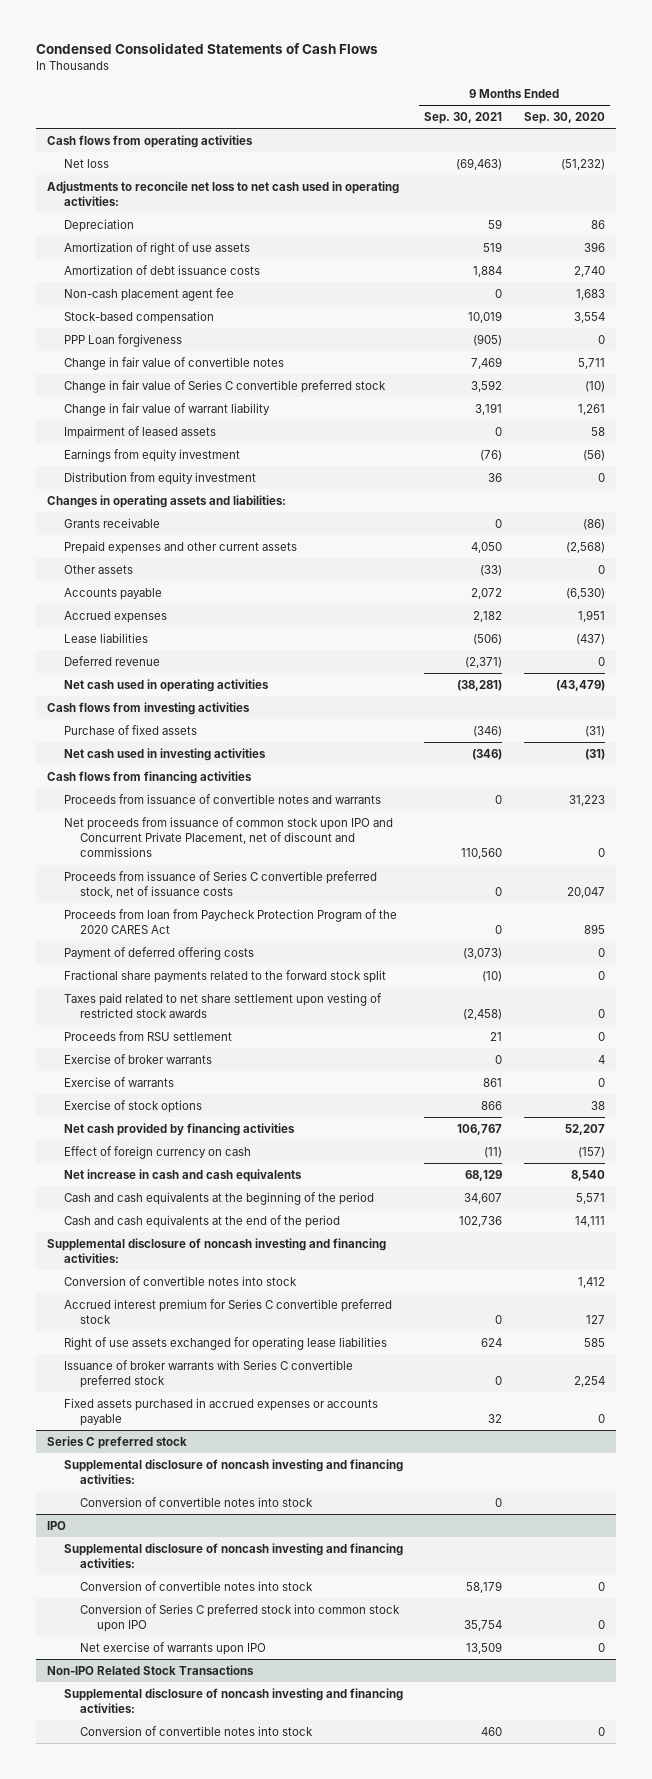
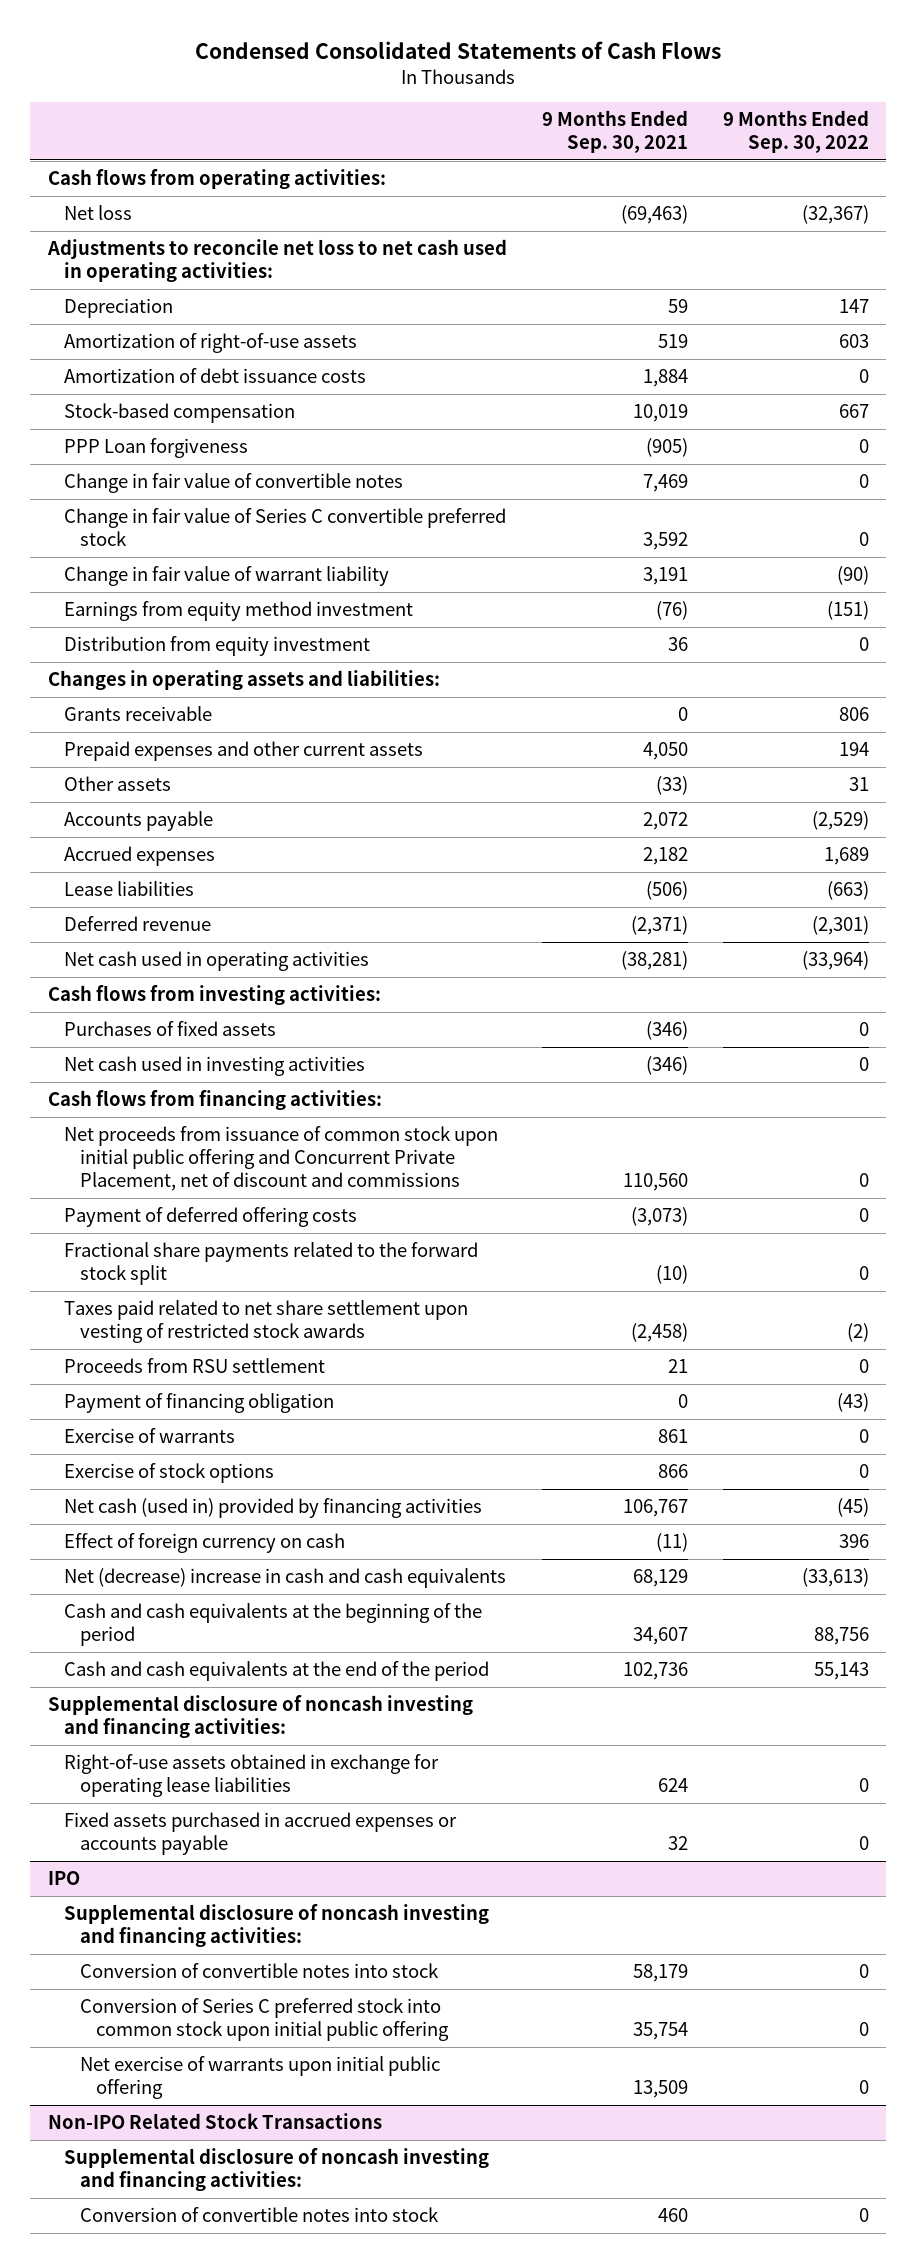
[523,112,605,125] Sep. 30, 2020 -> none
none -> [722,110,869,154] 9 Months Ended Sep. 30, 2022
[46,134,253,148] Cash flows from operating activities -> [47,169,386,190] Cash flows from operating activities:
[63,241,250,255] Amortization of right of use assets -> [63,333,357,354] Amortization of right-of-use assets
[63,287,234,301] Non-cash placement agent fee -> none
[63,425,216,439] Impairment of leased assets -> none
[63,448,240,462] Earnings from equity investment -> [63,601,413,622] Earnings from equity method investment
[46,701,250,715] Cash flows from investing activities -> [47,985,381,1006] Cash flows from investing activities:
[63,724,197,735] Purchase of fixed assets -> [63,1021,276,1037] Purchases of fixed assets
[63,793,381,804] Proceeds from issuance of convertible notes and warrants -> none
[63,870,377,899] Proceeds from issuance of Series C convertible preferred stock, net of issuance costs -> none
[63,908,397,935] Proceeds from loan from Paycheck Protection Program of the 2020 CARES Act -> none
[46,770,252,784] Cash flows from financing activities -> [47,1090,382,1111] Cash flows from financing activities:
[63,816,393,858] Net proceeds from issuance of common stock upon IPO and Concurrent Private Placement, net of discount and commissions -> [63,1126,498,1191] Net proceeds from issuance of common stock upon initial public offering and Concurrent Private Placement, net of discount and commissions
[63,1053,212,1064] Exercise of broker warrants -> none
none -> [63,1393,334,1414] Payment of financing obligation
[63,1122,295,1136] Net cash provided by financing activities -> [63,1498,482,1519] Net cash (used in) provided by financing activities
[63,1168,302,1182] Net increase in cash and cash equivalents -> [63,1568,506,1589] Net (decrease) increase in cash and cash equivalents
[63,1275,297,1286] Conversion of convertible notes into stock -> none
[63,1298,392,1325] Accrued interest premium for Series C convertible preferred stock -> none
[63,1359,353,1389] Issuance of broker warrants with Series C convertible preferred stock -> none
[63,1336,387,1350] Right of use assets exchanged for operating lease liabilities -> [63,1754,439,1798] Right-of-use assets obtained in exchange for operating lease liabilities
[46,1435,187,1449] Series C preferred stock -> none
[63,1458,403,1485] Supplemental disclosure of noncash investing and financing activities: -> none
[80,1496,314,1507] Conversion of convertible notes into stock -> none
[80,1603,401,1633] Conversion of Series C preferred stock into common stock upon IPO -> [79,1998,449,2042] Conversion of Series C preferred stock into common stock upon initial public offering
[80,1641,267,1655] Net exercise of warrants upon IPO -> [79,2056,440,2100] Net exercise of warrants upon initial public offering

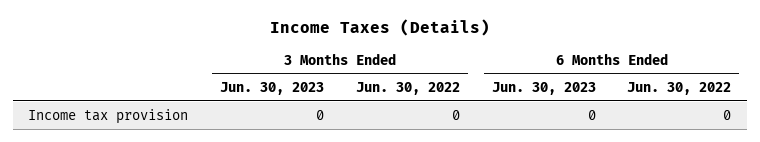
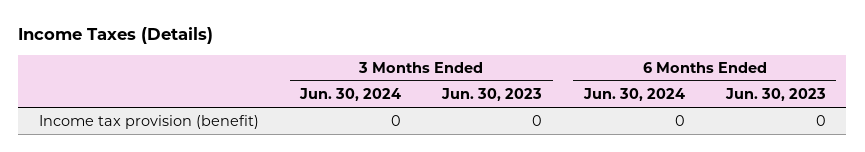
[355,81,460,95] Jun. 30, 2022 -> none
[627,81,732,95] Jun. 30, 2022 -> none
none -> [298,88,401,102] Jun. 30, 2024
none -> [582,88,685,102] Jun. 30, 2024
[28,109,189,125] Income tax provision -> [38,115,259,130] Income tax provision (benefit)

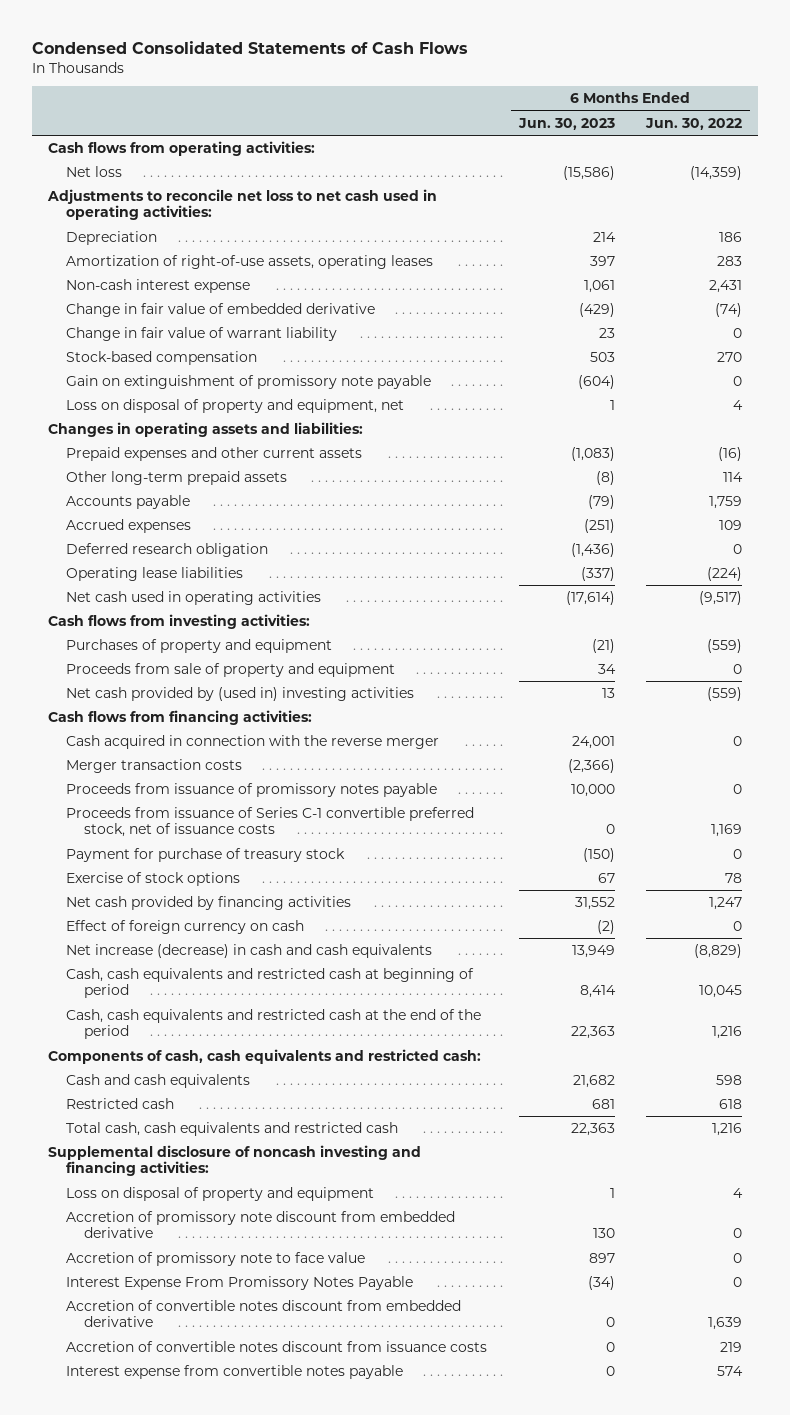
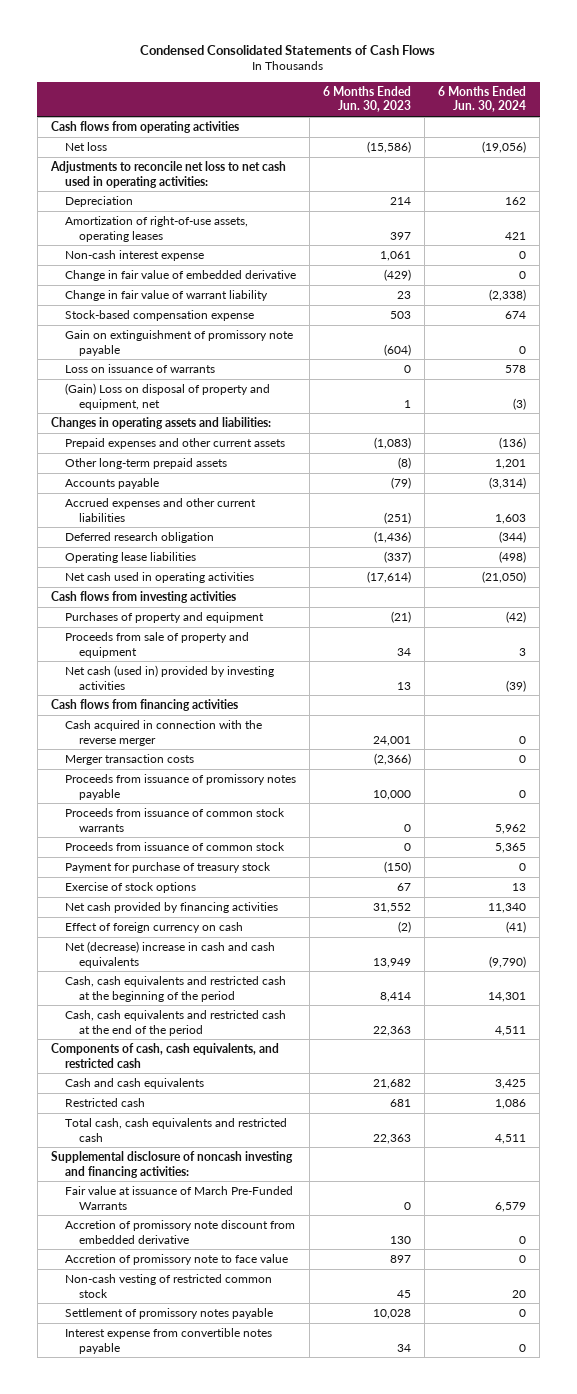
[645,117,743,130] Jun. 30, 2022 -> none
none -> [438,85,527,113] 6 Months Ended Jun. 30, 2024
[48,141,316,157] Cash flows from operating activities: -> [50,121,239,134] Cash flows from operating activities
[66,351,258,366] Stock-based compensation -> [64,310,254,322] Stock-based compensation expense
none -> [64,364,215,374] Loss on issuance of warrants
[66,399,405,414] Loss on disposal of property and equipment, net -> [64,383,270,410] (Gain) Loss on disposal of property and equipment, net
[66,519,192,534] Accrued expenses -> [64,498,256,522] Accrued expenses and other current liabilities
[48,614,311,630] Cash flows from investing activities: -> [50,591,236,604] Cash flows from investing activities
[66,687,415,702] Net cash provided by (used in) investing activities -> [64,665,274,690] Net cash (used in) provided by investing activities
[48,710,313,726] Cash flows from financing activities: -> [50,699,238,712] Cash flows from financing activities
[66,807,475,838] Proceeds from issuance of Series C-1 convertible preferred stock, net of issuance costs -> none
none -> [64,808,285,832] Proceeds from issuance of common stock warrants
none -> [64,842,285,852] Proceeds from issuance of common stock
[66,944,433,959] Net increase (decrease) in cash and cash equivalents -> [64,941,275,968] Net (decrease) increase in cash and cash equivalents
[66,968,475,999] Cash, cash equivalents and restricted cash at beginning of period -> [64,976,286,1002] Cash, cash equivalents and restricted cash at the beginning of the period
[48,1049,482,1065] Components of cash, cash equivalents and restricted cash: -> [50,1043,279,1068] Components of cash, cash equivalents, and restricted cash
[66,1187,375,1202] Loss on disposal of property and equipment -> none
none -> [64,1186,293,1210] Fair value at issuance of March Pre-Funded Warrants
[66,1300,462,1328] Accretion of convertible notes discount from embedded derivative -> none
[66,1341,488,1353] Accretion of convertible notes discount from issuance costs -> none
[66,1365,404,1380] Interest expense from convertible notes payable -> none
none -> [64,1274,272,1298] Non-cash vesting of restricted common stock
none -> [64,1308,273,1320] Settlement of promissory notes payable
[66,1276,414,1291] Interest Expense From Promissory Notes Payable -> [64,1328,272,1354] Interest expense from convertible notes payable
[587,1276,615,1291] (34) -> [396,1343,411,1352] 34

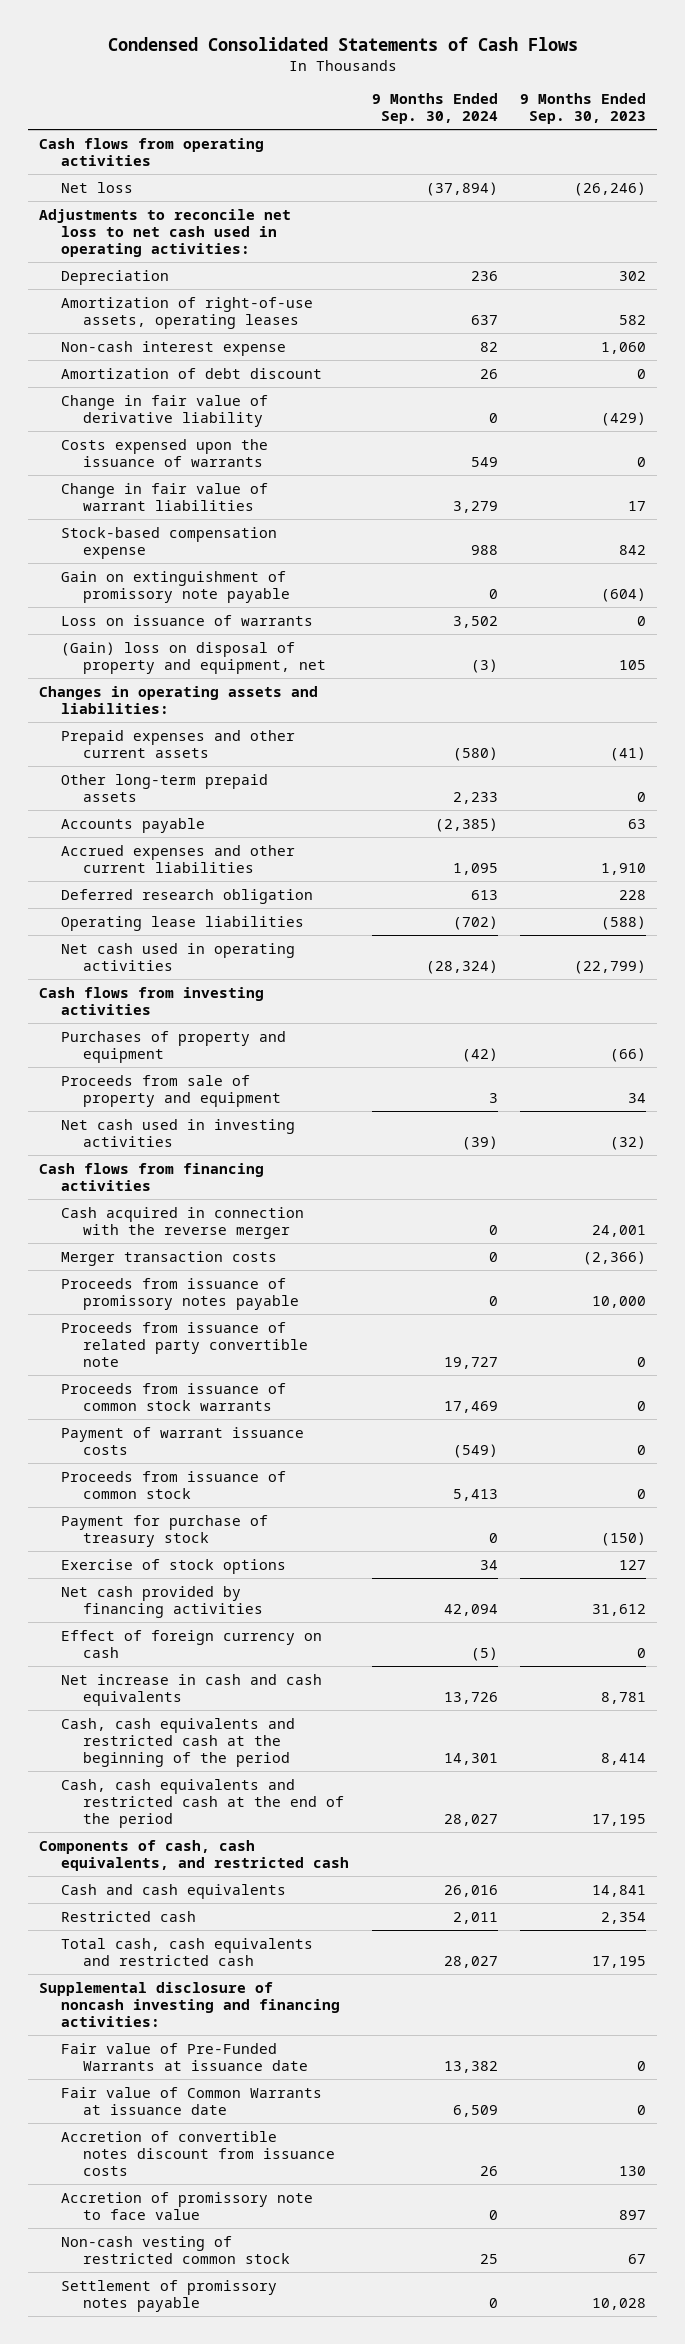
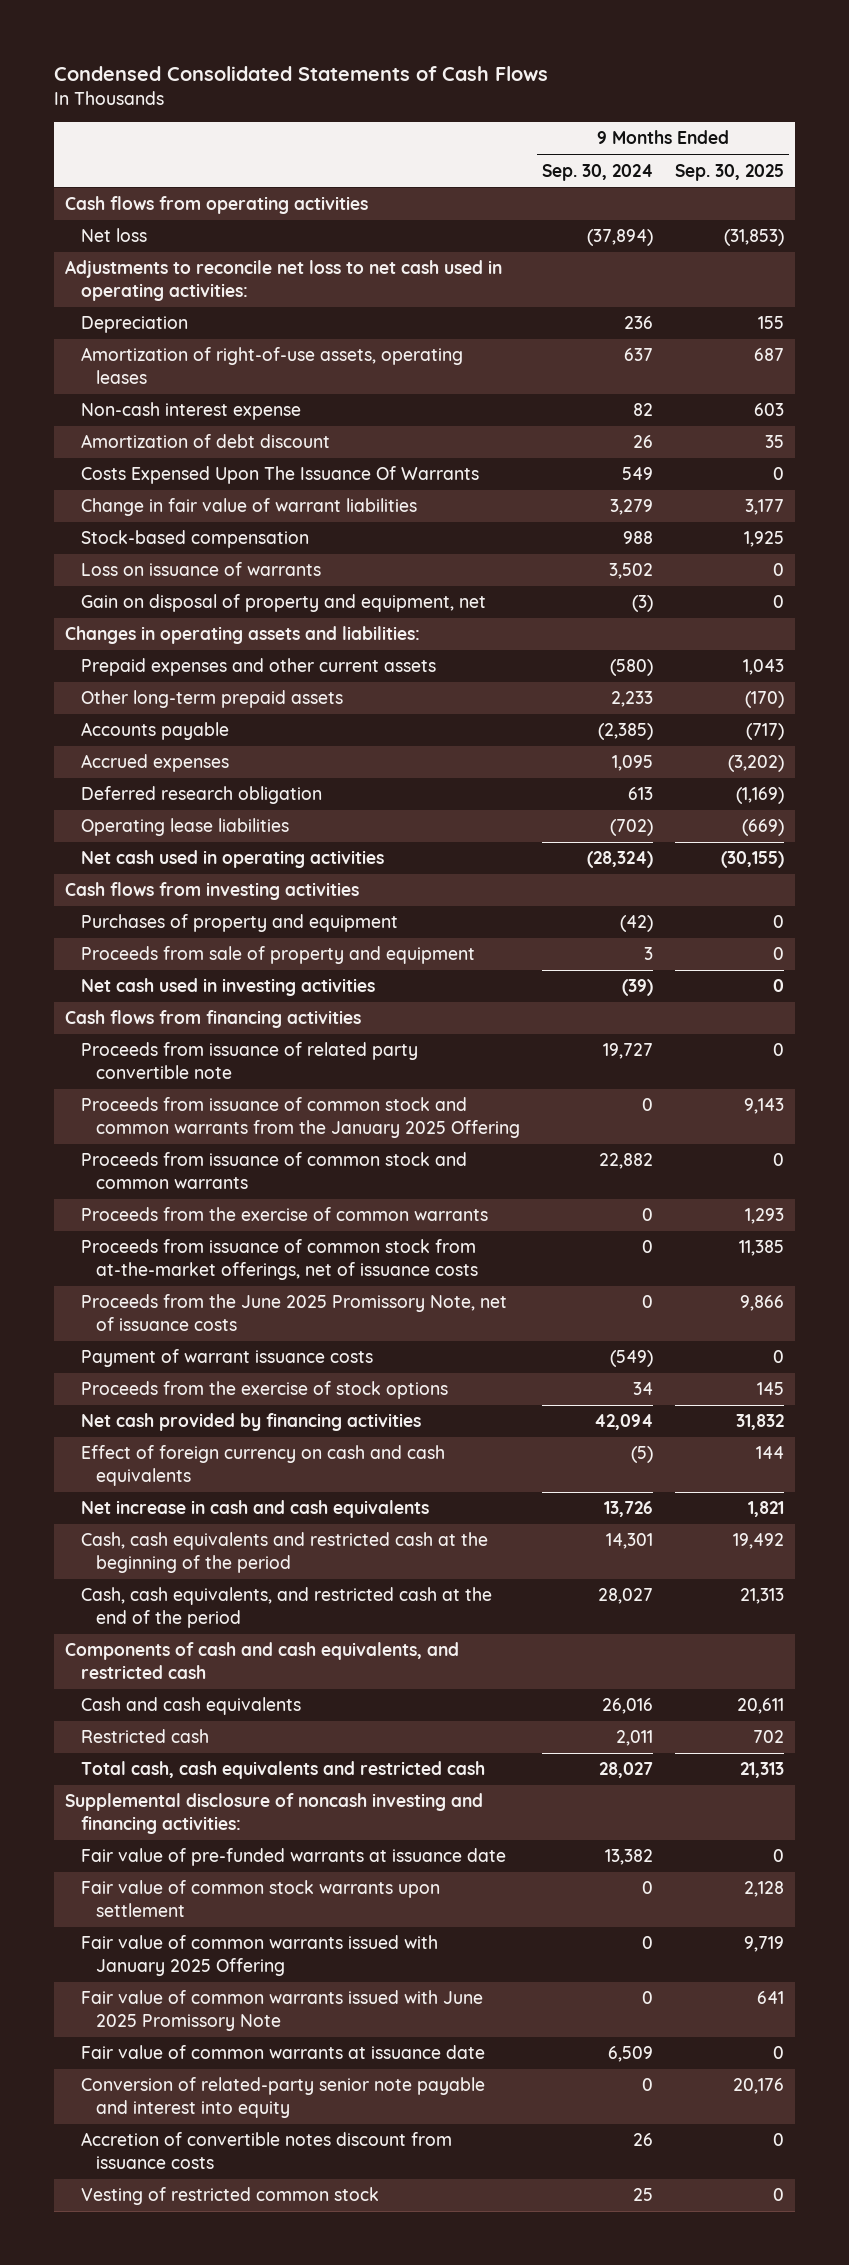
[519,93,646,125] 9 Months Ended Sep. 30, 2023 -> none
none -> [674,163,784,181] Sep. 30, 2025
[61,394,269,427] Change in fair value of derivative liability -> none
[61,438,269,467] Costs expensed upon the issuance of warrants -> [80,466,479,485] Costs Expensed Upon The Issuance Of Warrants
[61,570,291,603] Gain on extinguishment of promissory note payable -> none
[61,526,278,559] Stock-based compensation expense -> [80,530,309,549] Stock-based compensation
[61,641,327,674] (Gain) loss on disposal of property and equipment, net -> [80,594,486,613] Gain on disposal of property and equipment, net
[61,844,296,873] Accrued expenses and other current liabilities -> [80,754,229,773] Accrued expenses
[61,1206,305,1239] Cash acquired in connection with the reverse merger -> none
[61,1250,278,1266] Merger transaction costs -> none
[61,1277,300,1310] Proceeds from issuance of promissory notes payable -> none
none -> [80,1097,521,1138] Proceeds from issuance of common stock and common warrants from the January 2025 Offering
[61,1382,287,1411] Proceeds from issuance of common stock warrants -> [80,1152,467,1189] Proceeds from issuance of common stock and common warrants
[443,1400,498,1413] 17,469 -> [599,1153,654,1170] 22,882
none -> [80,1207,488,1222] Proceeds from the exercise of common warrants
none -> [80,1239,479,1280] Proceeds from issuance of common stock from at-the-market offerings, net of issuance costs
none -> [80,1294,507,1331] Proceeds from the June 2025 Promissory Note, net of issuance costs
[61,1470,287,1499] Proceeds from issuance of common stock -> none
[61,1514,269,1547] Payment for purchase of treasury stock -> none
[61,1558,287,1574] Exercise of stock options -> [80,1381,448,1400] Proceeds from the exercise of stock options
[61,1629,323,1658] Effect of foreign currency on cash -> [80,1445,445,1486] Effect of foreign currency on cash and cash equivalents
[61,1778,345,1828] Cash, cash equivalents and restricted cash at the end of the period -> [80,1587,492,1628] Cash, cash equivalents, and restricted cash at the end of the period
[39,1839,350,1871] Components of cash, cash equivalents, and restricted cash -> [64,1642,459,1679] Components of cash and cash equivalents, and restricted cash
[61,2042,309,2071] Fair value of Pre-Funded Warrants at issuance date -> [80,1848,506,1867] Fair value of pre-funded warrants at issuance date
none -> [80,1880,440,1917] Fair value of common stock warrants upon settlement
none -> [80,1935,438,1976] Fair value of common warrants issued with January 2025 Offering
none -> [80,1990,483,2031] Fair value of common warrants issued with June 2025 Promissory Note
[61,2086,323,2115] Fair value of Common Warrants at issuance date -> [80,2045,485,2060] Fair value of common warrants at issuance date
none -> [80,2077,485,2118] Conversion of related-party senior note payable and interest into equity
[61,2191,314,2220] Accretion of promissory note to face value -> none
[61,2279,278,2312] Settlement of promissory notes payable -> none
[61,2235,291,2264] Non-cash vesting of restricted common stock -> [80,2187,379,2206] Vesting of restricted common stock

